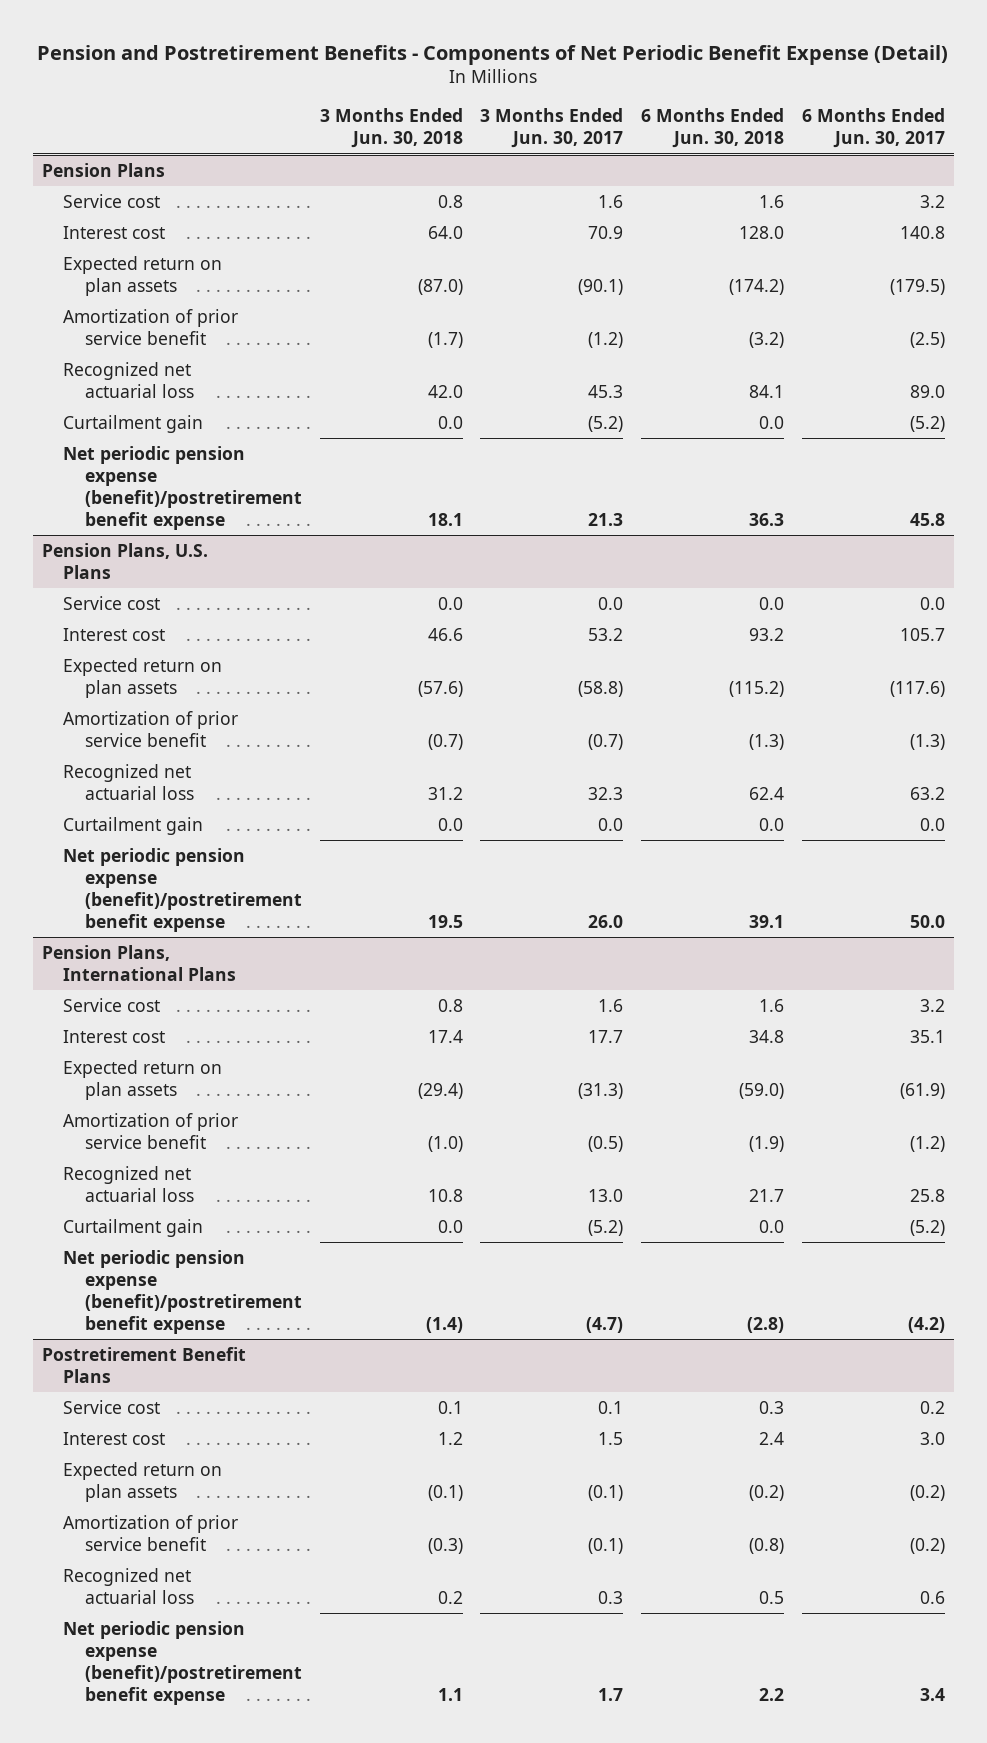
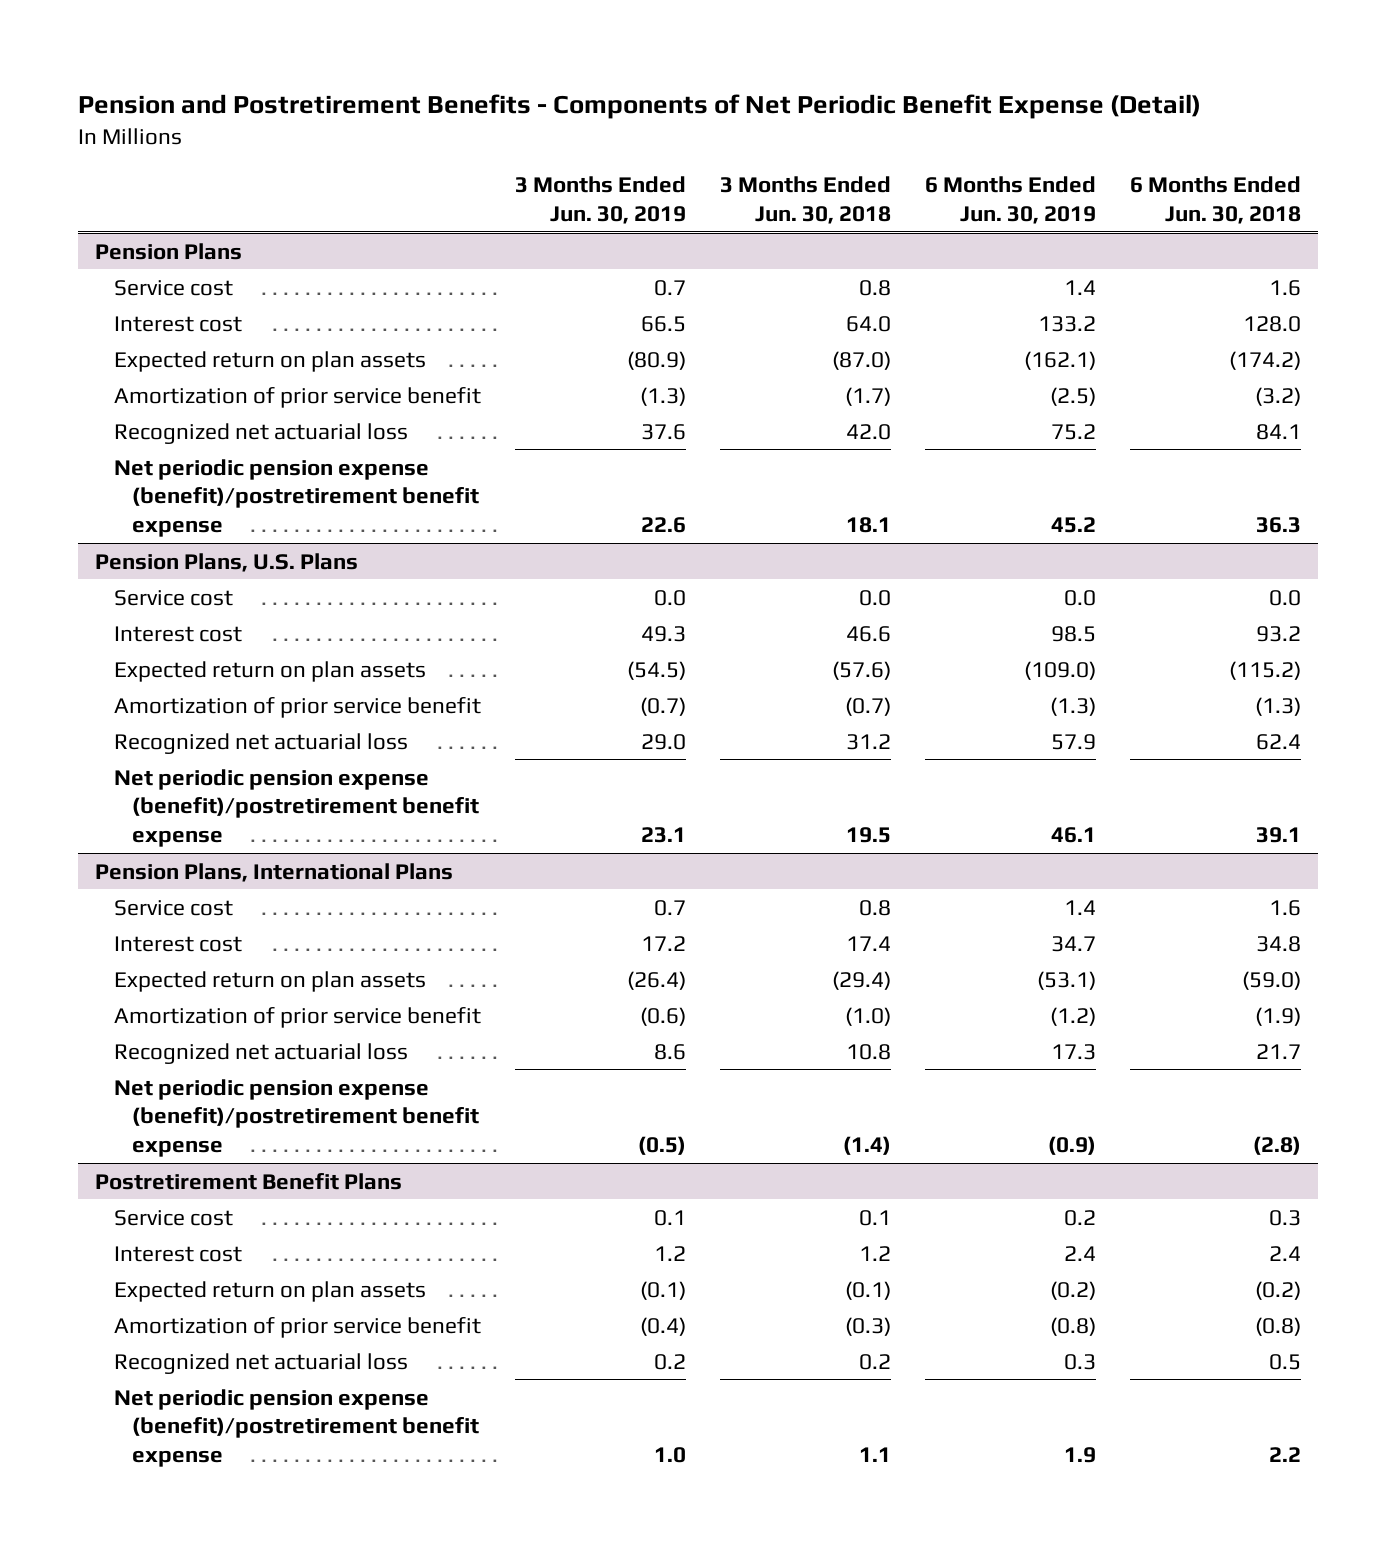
[480,108,624,149] 3 Months Ended Jun. 30, 2017 -> none
[801,108,945,149] 6 Months Ended Jun. 30, 2017 -> none
none -> [514,176,686,224] 3 Months Ended Jun. 30, 2019
none -> [924,176,1096,224] 6 Months Ended Jun. 30, 2019
[63,414,204,433] Curtailment gain -> none
[63,816,204,835] Curtailment gain -> none
[63,1218,204,1237] Curtailment gain -> none

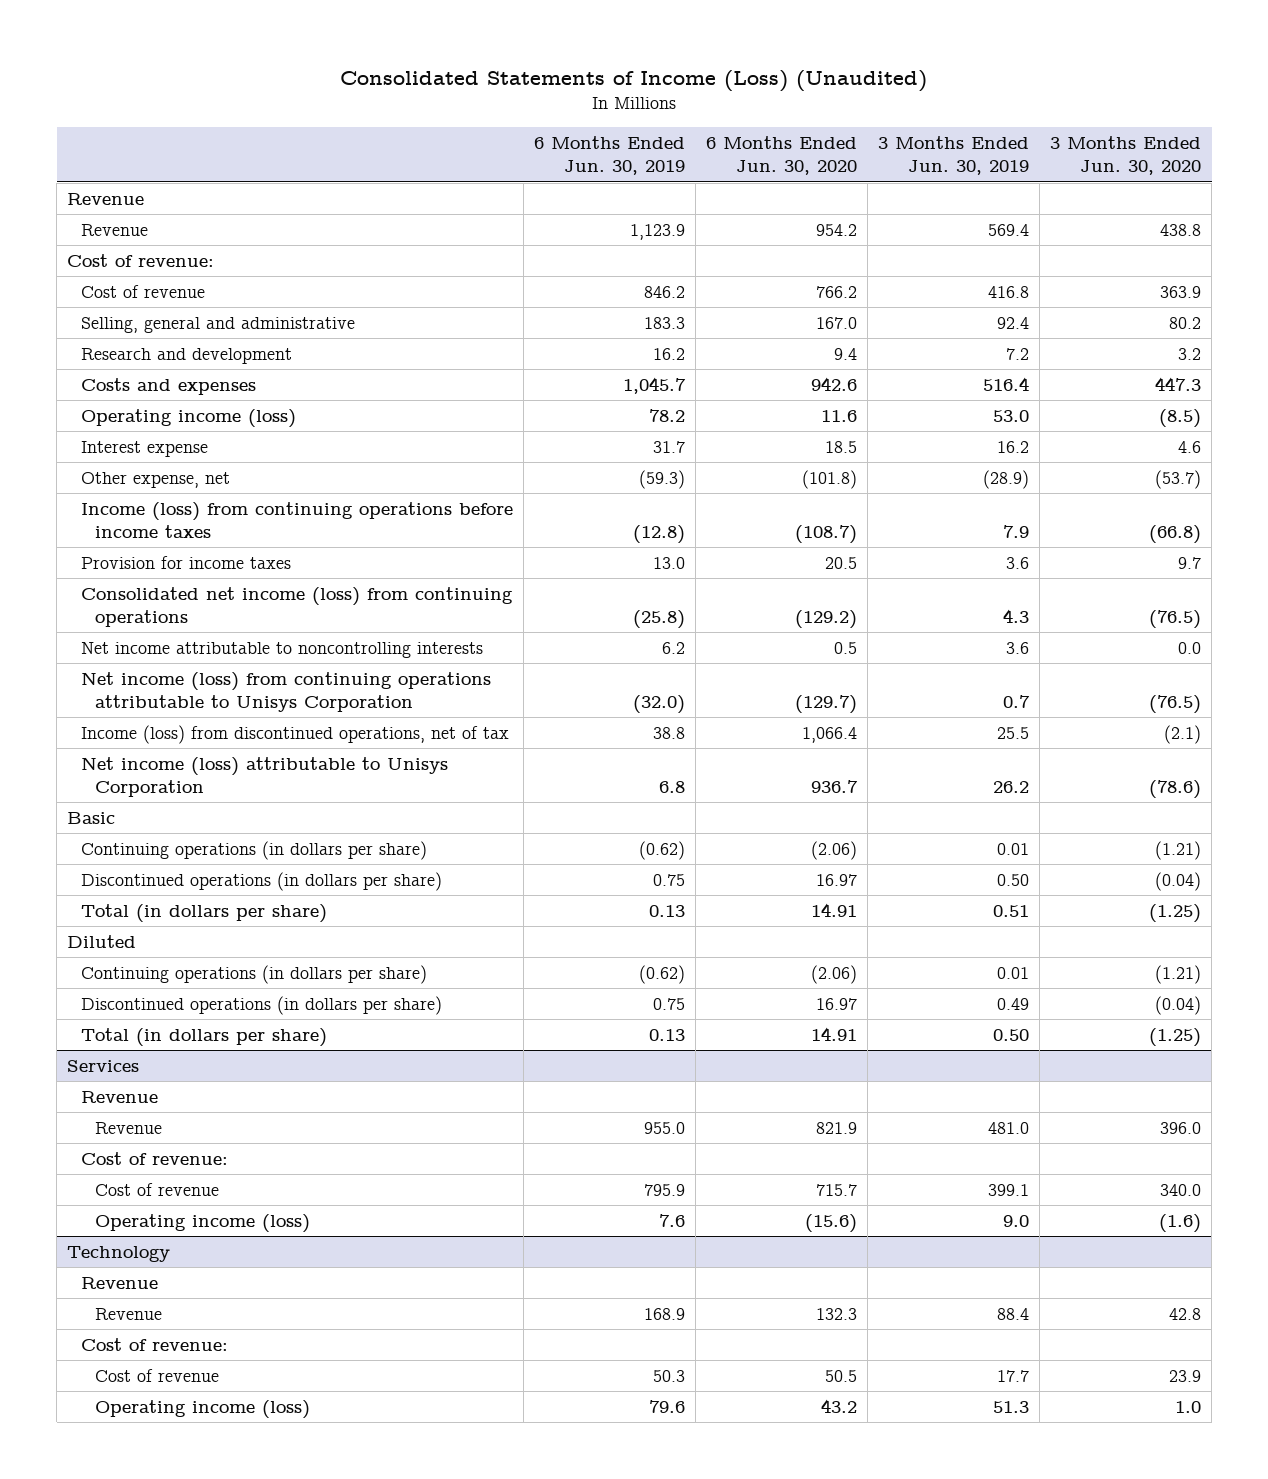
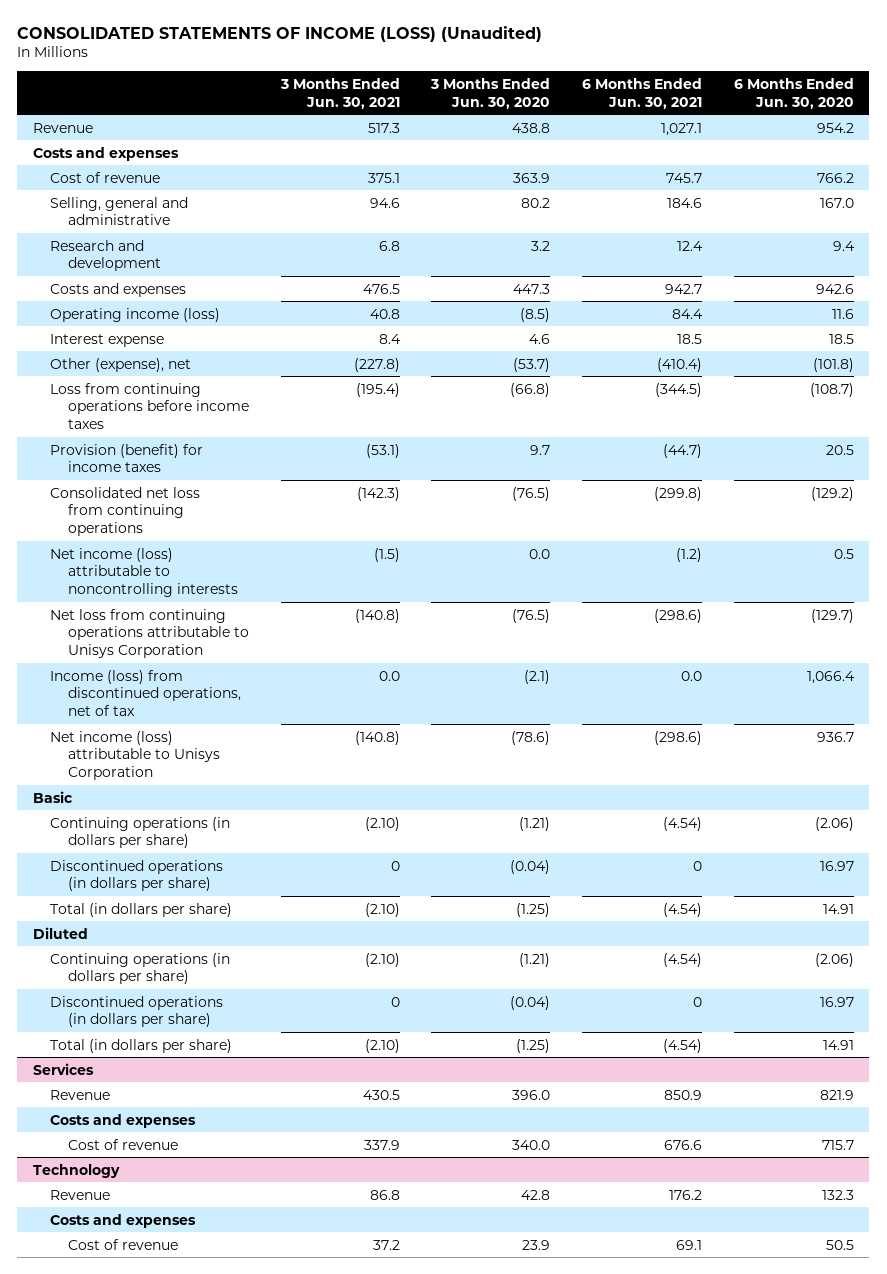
[340,69,928,92] Consolidated Statements of Income (Loss) (Unaudited) -> [17,25,543,42] CONSOLIDATED STATEMENTS OF INCOME (LOSS) (Unaudited)
[534,136,686,176] 6 Months Ended Jun. 30, 2019 -> none
[878,136,1030,176] 3 Months Ended Jun. 30, 2019 -> none
none -> [279,77,400,109] 3 Months Ended Jun. 30, 2021
none -> [581,77,702,109] 6 Months Ended Jun. 30, 2021
[67,192,145,205] Revenue -> none
[67,253,215,267] Cost of revenue: -> none
none -> [32,146,179,161] Costs and expenses
[81,471,231,488] Other expense, net -> [50,357,192,372] Other (expense), net
[81,501,514,538] Income (loss) from continuing operations before income taxes -> [50,382,249,429] Loss from continuing operations before income taxes
[81,555,292,569] Provision for income taxes -> [50,443,204,473] Provision (benefit) for income taxes
[81,586,514,627] Consolidated net income (loss) from continuing operations -> [50,486,201,536] Consolidated net loss from continuing operations
[81,641,484,658] Net income attributable to noncontrolling interests -> [50,547,238,597] Net income (loss) attributable to noncontrolling interests
[81,671,492,712] Net income (loss) from continuing operations attributable to Unisys Corporation -> [50,608,249,658] Net loss from continuing operations attributable to Unisys Corporation
[81,1090,159,1103] Revenue -> none
[81,1151,229,1165] Cost of revenue: -> none
none -> [50,1113,197,1128] Costs and expenses
[95,1213,311,1233] Operating income (loss) -> none
[81,1276,159,1289] Revenue -> none
[81,1337,229,1351] Cost of revenue: -> none
none -> [50,1213,197,1228] Costs and expenses
[95,1399,311,1419] Operating income (loss) -> none

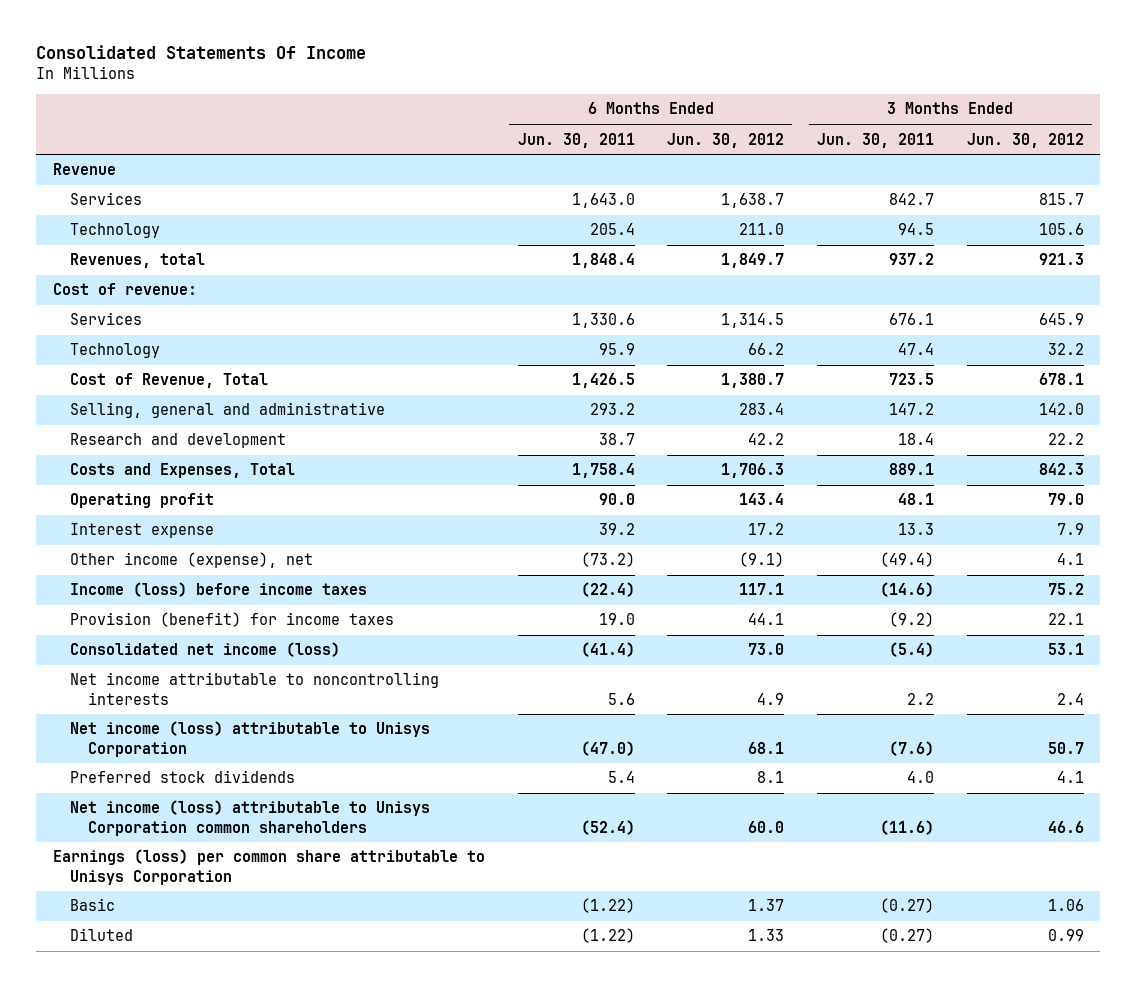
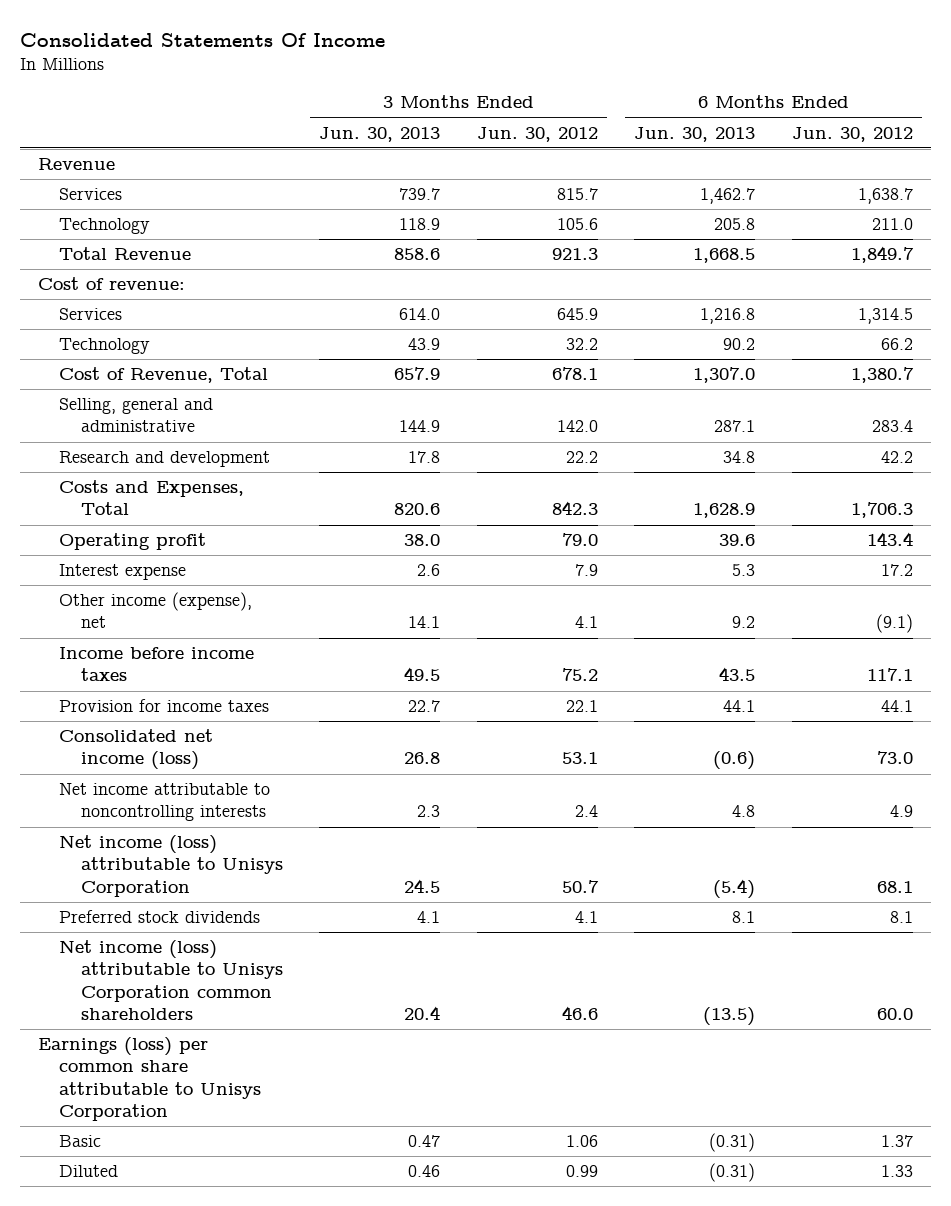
[517,132,635,148] Jun. 30, 2011 -> none
[817,132,935,148] Jun. 30, 2011 -> none
none -> [319,126,441,142] Jun. 30, 2013
none -> [634,126,756,142] Jun. 30, 2013
[70,253,206,269] Revenues, total -> [59,247,192,261] Total Revenue
[70,582,368,598] Income (loss) before income taxes -> [59,647,255,682] Income before income taxes
[70,612,395,628] Provision (benefit) for income taxes -> [59,699,270,713] Provision for income taxes

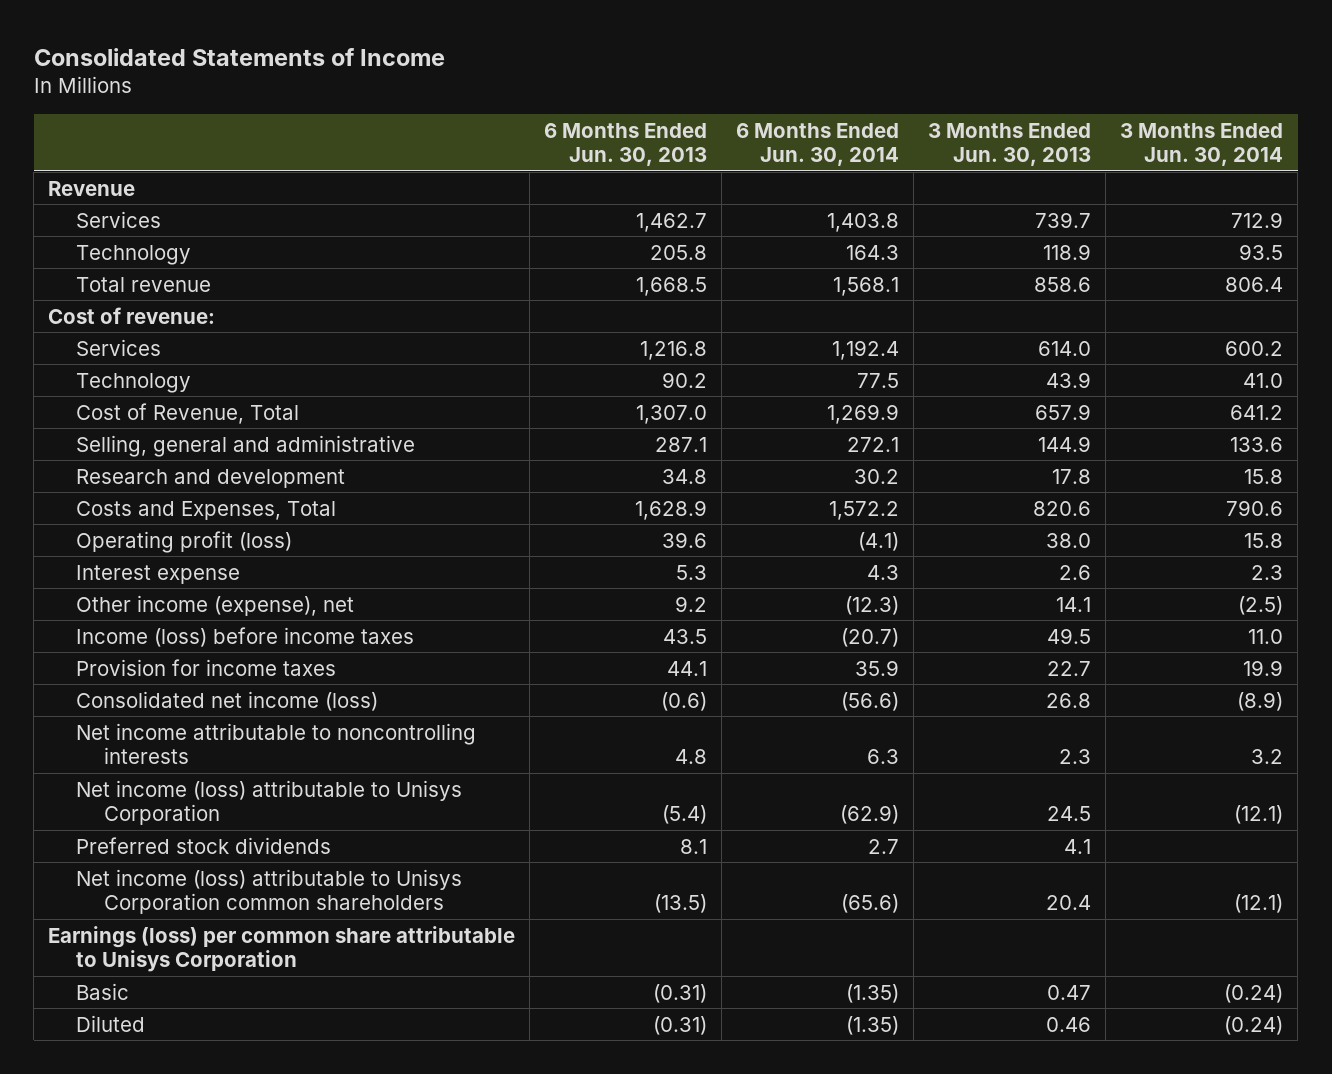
[20,32,386,47] Consolidated Statements Of Income -> [33,47,445,66] Consolidated Statements of Income
[476,126,598,142] Jun. 30, 2012 -> none
[792,126,914,142] Jun. 30, 2012 -> none
none -> [736,122,900,167] 6 Months Ended Jun. 30, 2014
none -> [1120,122,1284,167] 3 Months Ended Jun. 30, 2014
[59,247,192,261] Total Revenue -> [76,276,212,292] Total revenue
[59,533,207,551] Operating profit -> [76,530,293,553] Operating profit (loss)
[59,647,255,682] Income before income taxes -> [76,626,415,647] Income (loss) before income taxes

